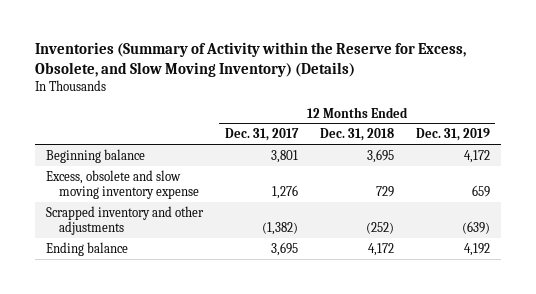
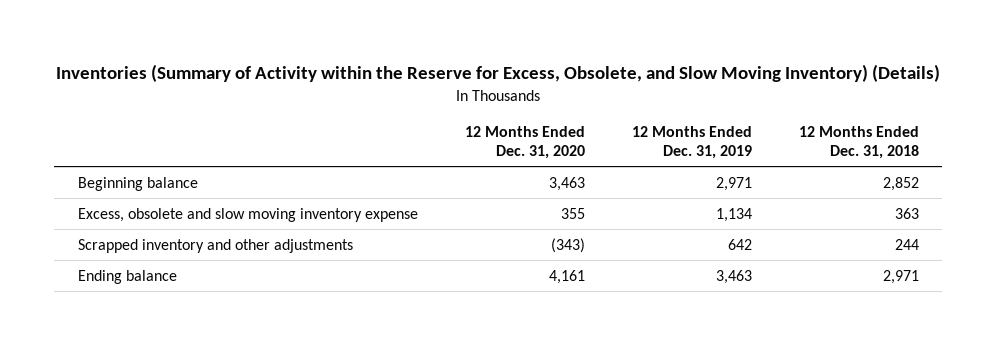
[224,128,299,142] Dec. 31, 2017 -> none
none -> [464,126,585,160] 12 Months Ended Dec. 31, 2020
[366,148,394,163] 3,695 -> [882,176,919,191] 2,852
[463,149,490,163] 4,172 -> [715,176,752,191] 2,971
[375,185,394,197] 729 -> [894,207,919,219] 363
[471,184,490,197] 659 -> [715,207,752,222] 1,134
[365,221,394,234] (252) -> [894,238,919,250] 244
[461,220,490,234] (639) -> [727,238,752,250] 642
[367,242,394,256] 4,172 -> [882,269,919,284] 2,971
[463,242,490,256] 4,192 -> [715,269,752,284] 3,463

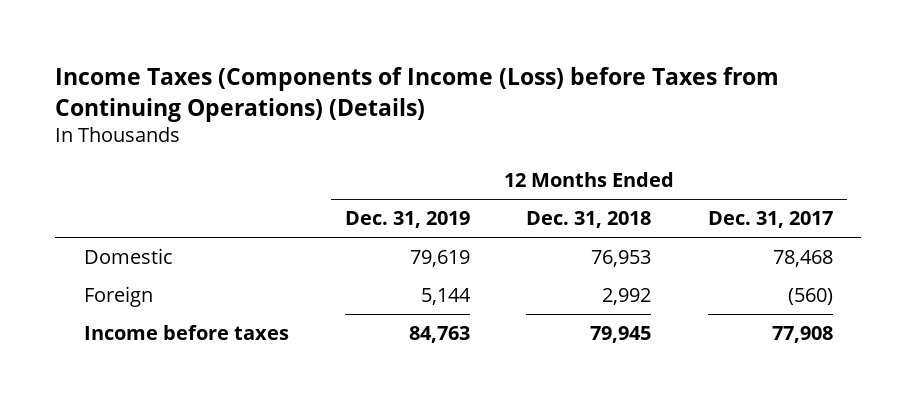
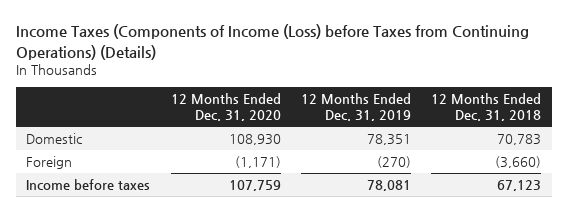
[707,211,833,229] Dec. 31, 2017 -> none
none -> [170,92,281,122] 12 Months Ended Dec. 31, 2020
[409,249,470,267] 79,619 -> [367,133,412,145] 78,351
[591,249,652,267] 76,953 -> [497,133,542,145] 70,783
[420,287,471,305] 5,144 -> [377,155,412,168] (270)
[602,287,652,305] 2,992 -> [495,155,542,168] (3,660)
[408,325,470,343] 84,763 -> [367,179,412,191] 78,081
[590,325,652,343] 79,945 -> [497,179,542,191] 67,123

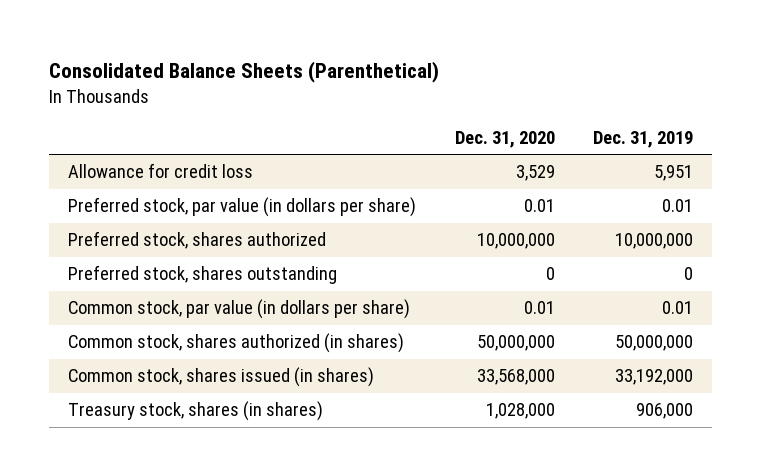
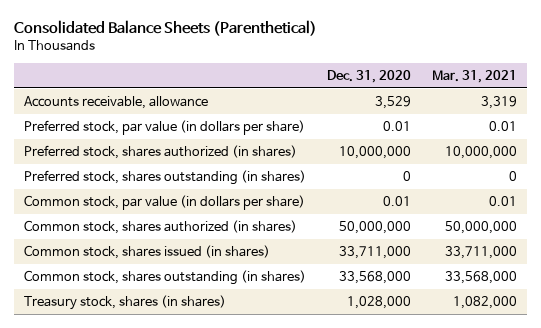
[592,131,693,149] Dec. 31, 2019 -> none
none -> [431,69,517,83] Mar. 31, 2021
[68,163,254,179] Allowance for credit loss -> [23,95,208,109] Accounts receivable, allowance
[68,231,327,250] Preferred stock, shares authorized -> [23,144,297,159] Preferred stock, shares authorized (in shares)
[68,265,338,285] Preferred stock, shares outstanding -> [23,169,306,185] Preferred stock, shares outstanding (in shares)
[476,369,555,386] 33,568,000 -> [338,245,411,259] 33,711,000
none -> [23,269,306,285] Common stock, shares outstanding (in shares)

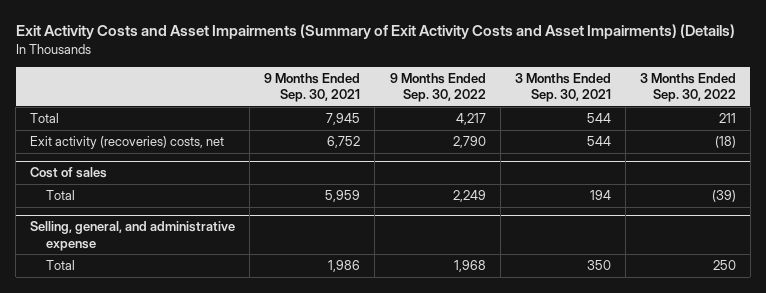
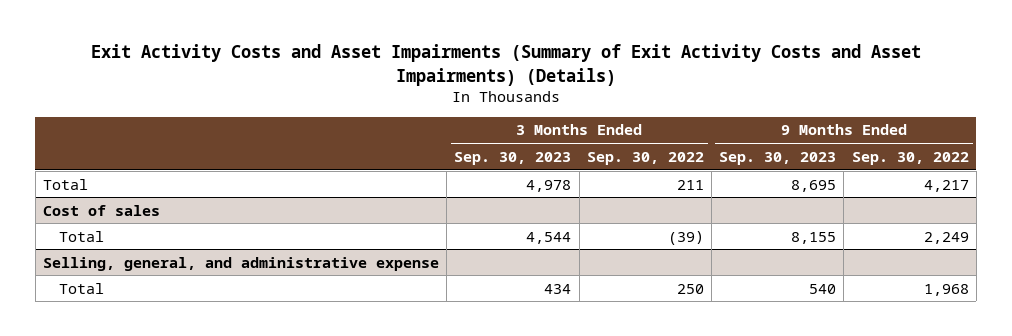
[264,73,361,103] 9 Months Ended Sep. 30, 2021 -> none
[514,73,611,103] 3 Months Ended Sep. 30, 2021 -> none
none -> [454,151,572,165] Sep. 30, 2023
none -> [719,151,837,165] Sep. 30, 2023
[30,136,225,150] Exit activity (recoveries) costs, net -> none

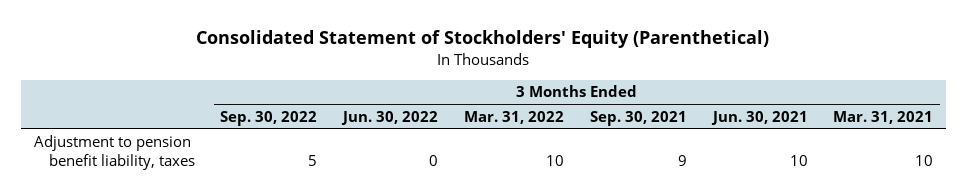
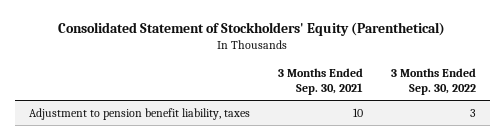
[341,110,439,125] Jun. 30, 2022 -> none
[464,110,565,124] Mar. 31, 2022 -> none
[710,110,808,125] Jun. 30, 2021 -> none
[833,110,934,124] Mar. 31, 2021 -> none
[308,154,318,166] 5 -> [469,108,476,117] 3
[677,154,687,166] 9 -> [352,107,363,117] 10

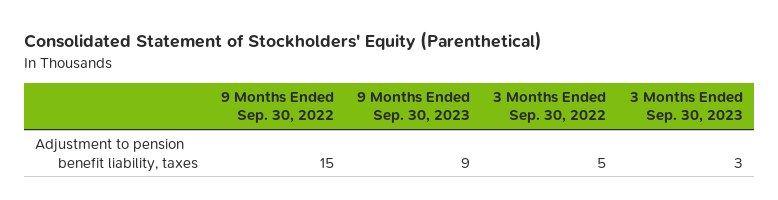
[277,68,363,96] 3 Months Ended Sep. 30, 2021 -> none
none -> [221,90,335,124] 9 Months Ended Sep. 30, 2022
none -> [357,90,471,124] 9 Months Ended Sep. 30, 2023
none -> [628,90,743,124] 3 Months Ended Sep. 30, 2023
[469,108,476,117] 3 -> [597,157,607,168] 5

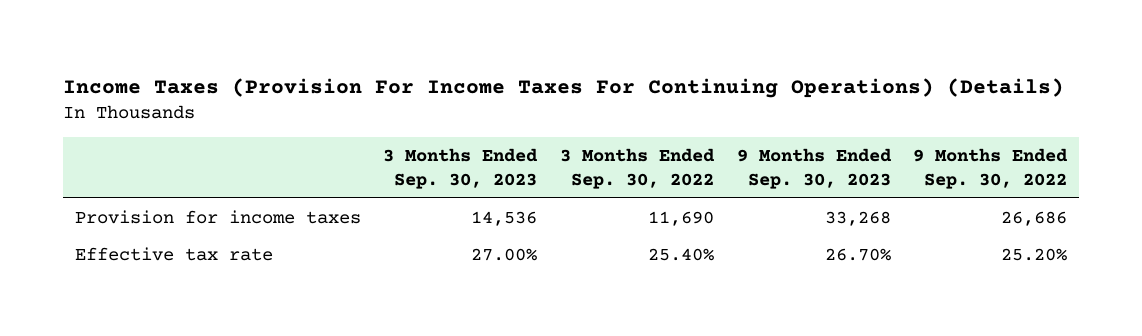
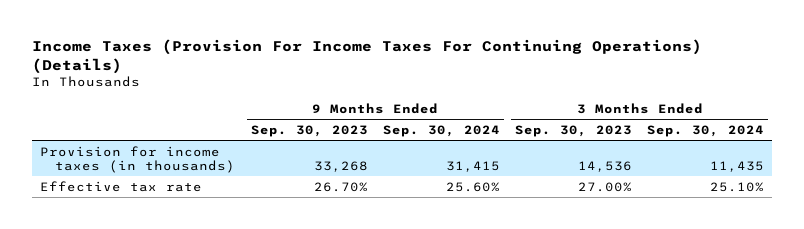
[560,147,716,189] 3 Months Ended Sep. 30, 2022 -> none
[913,147,1069,189] 9 Months Ended Sep. 30, 2022 -> none
none -> [382,125,500,138] Sep. 30, 2024
none -> [647,125,765,138] Sep. 30, 2024
[74,209,361,224] Provision for income taxes -> [39,145,236,173] Provision for income taxes (in thousands)

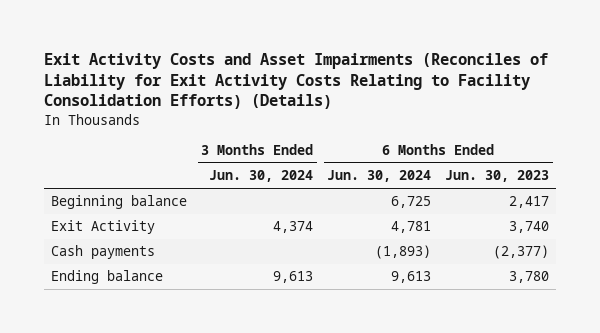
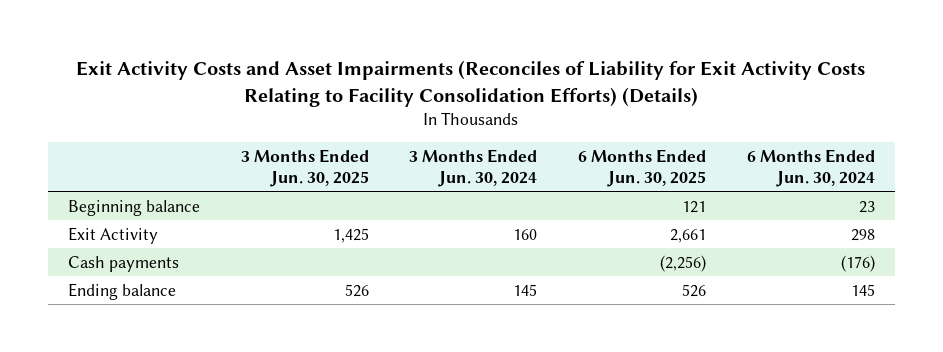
[445,170,550,183] Jun. 30, 2023 -> none
none -> [240,149,369,187] 3 Months Ended Jun. 30, 2025
none -> [578,149,707,187] 6 Months Ended Jun. 30, 2025
[391,196,432,209] 6,725 -> [858,200,875,213] 23
[273,221,314,234] 4,374 -> [513,228,538,240] 160
[391,221,432,234] 4,781 -> [850,228,875,241] 298
[375,245,432,260] (1,893) -> [840,254,875,272] (176)
[273,271,314,284] 9,613 -> [513,283,538,296] 145
[391,271,432,284] 9,613 -> [850,283,875,296] 145

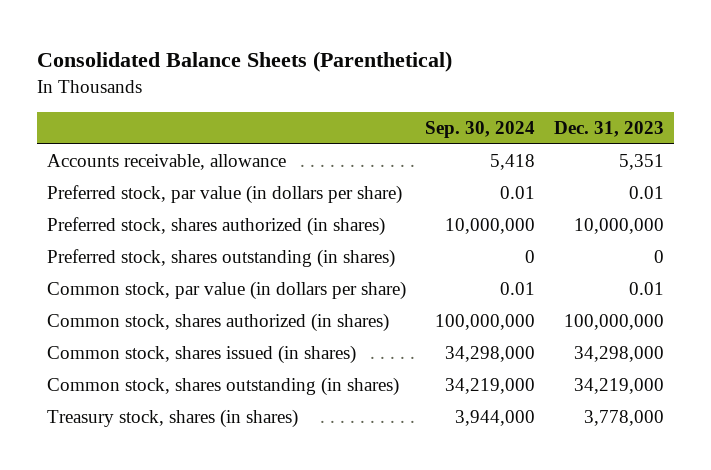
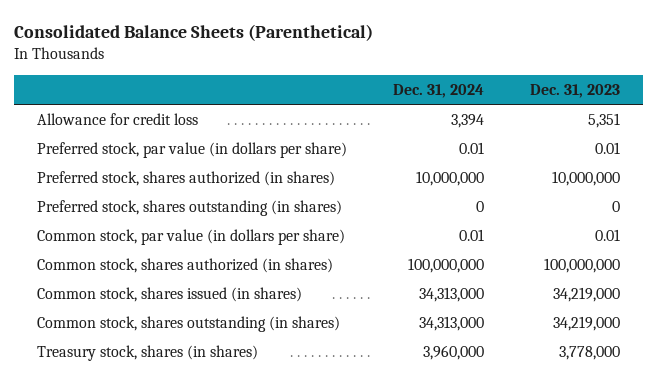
[424,121,535,139] Sep. 30, 2024 -> none
none -> [392,83,484,98] Dec. 31, 2024
[46,154,286,171] Accounts receivable, allowance -> [36,113,198,126] Allowance for credit loss
[574,346,665,363] 34,298,000 -> [552,287,620,303] 34,219,000

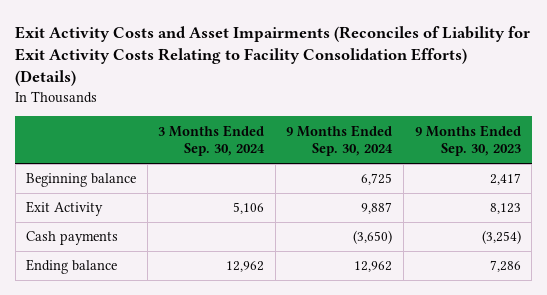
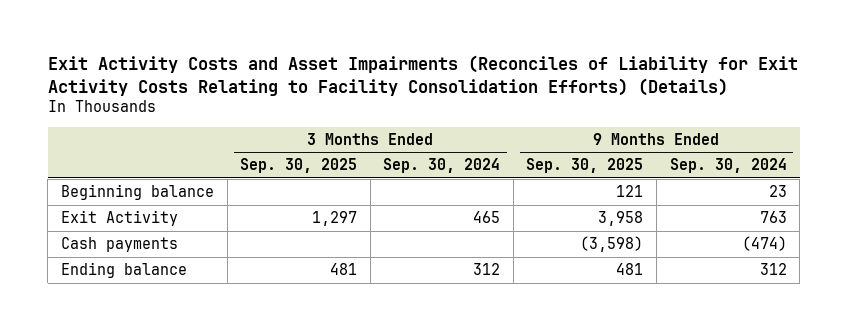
[414,124,521,157] 9 Months Ended Sep. 30, 2023 -> none
none -> [240,158,358,174] Sep. 30, 2025
none -> [526,158,644,174] Sep. 30, 2025
[361,173,393,186] 6,725 -> [768,185,787,198] 23
[233,202,265,215] 5,106 -> [473,211,501,224] 465
[361,202,393,215] 9,887 -> [759,211,787,224] 763
[353,230,393,245] (3,650) -> [741,236,787,252] (474)
[226,261,265,273] 12,962 -> [473,263,501,276] 312
[354,261,393,273] 12,962 -> [759,263,787,276] 312

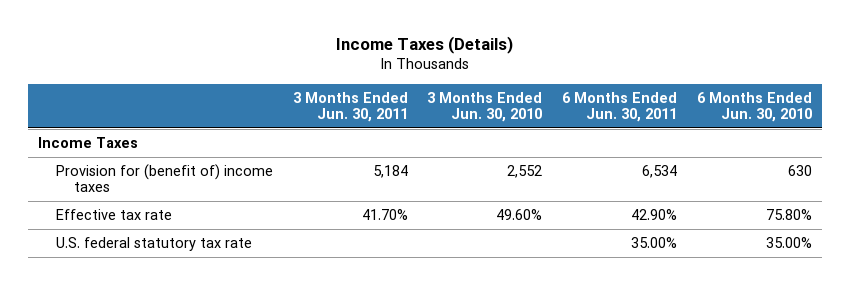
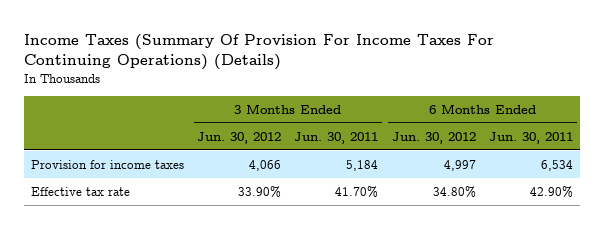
[335,36,513,55] Income Taxes (Details) -> [24,33,495,71] Income Taxes (Summary Of Provision For Income Taxes For Continuing Operations) (Details)
[427,91,543,123] 3 Months Ended Jun. 30, 2010 -> none
[697,91,813,123] 6 Months Ended Jun. 30, 2010 -> none
none -> [197,131,282,144] Jun. 30, 2012
none -> [391,131,476,144] Jun. 30, 2012
[37,136,138,148] Income Taxes -> none
[55,163,273,193] Provision for (benefit of) income taxes -> [30,159,184,169] Provision for income taxes
[55,236,252,251] U.S. federal statutory tax rate -> none

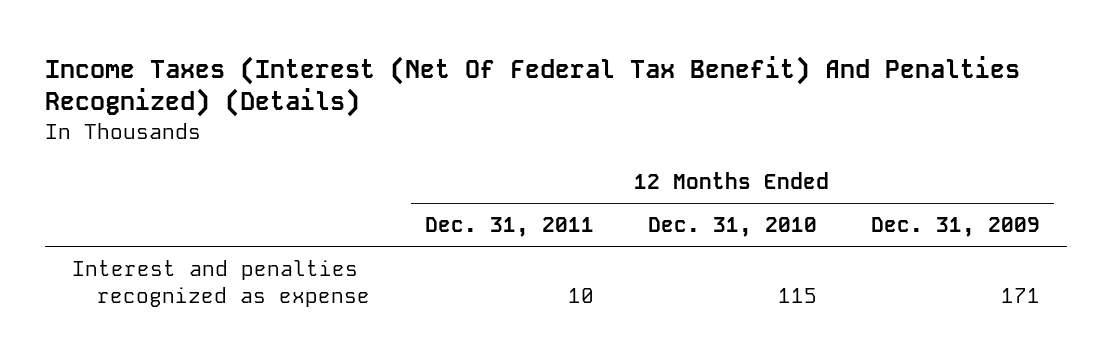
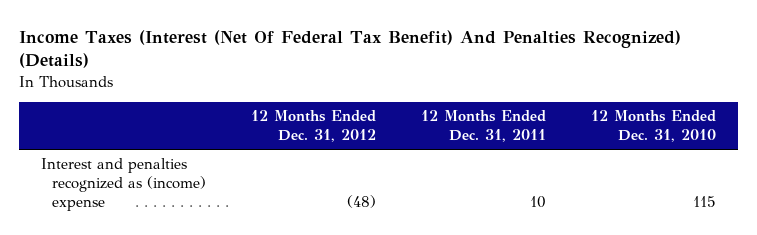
[871,216,1041,237] Dec. 31, 2009 -> none
none -> [251,110,377,143] 12 Months Ended Dec. 31, 2012
[71,259,371,307] Interest and penalties recognized as expense -> [41,158,207,212] Interest and penalties recognized as (income) expense

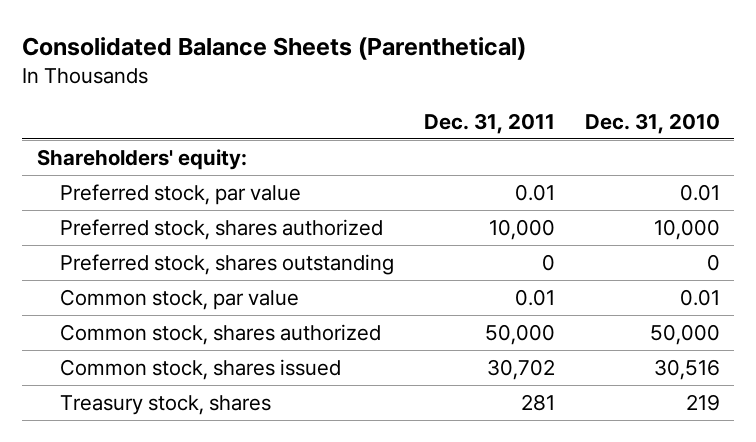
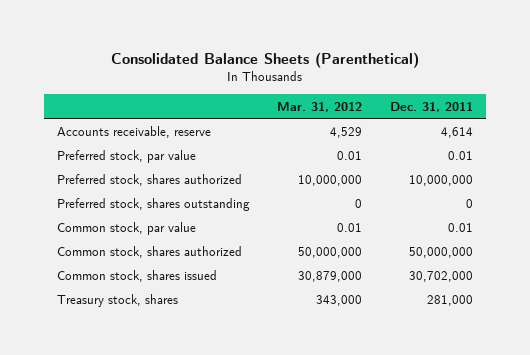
[584,112,720,134] Dec. 31, 2010 -> none
none -> [277,101,363,112] Mar. 31, 2012
[36,148,247,170] Shareholders' equity: -> none
none -> [57,125,212,138] Accounts receivable, reserve
[488,218,555,240] 10,000 -> [408,174,473,186] 10,000,000
[484,323,555,345] 50,000 -> [408,246,473,258] 50,000,000
[486,358,555,380] 30,702 -> [408,270,473,282] 30,702,000
[520,393,555,411] 281 -> [426,294,473,306] 281,000

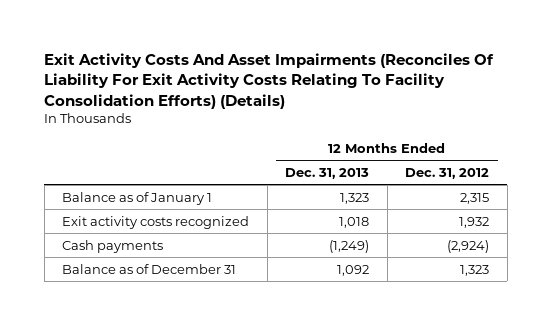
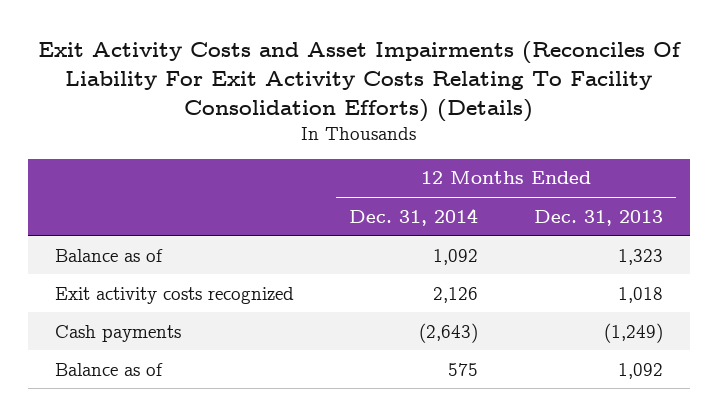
[44,52,495,109] Exit Activity Costs And Asset Impairments (Reconciles Of Liability For Exit Activity Costs Relating To Facility Consolidation Efforts) (Details) -> [37,40,681,122] Exit Activity Costs and Asset Impairments (Reconciles Of Liability For Exit Activity Costs Relating To Facility Consolidation Efforts) (Details)
[405,167,490,179] Dec. 31, 2012 -> none
none -> [349,207,479,226] Dec. 31, 2014
[62,191,213,205] Balance as of January 1 -> [55,248,164,262] Balance as of
[62,263,237,274] Balance as of December 31 -> [55,362,164,376] Balance as of

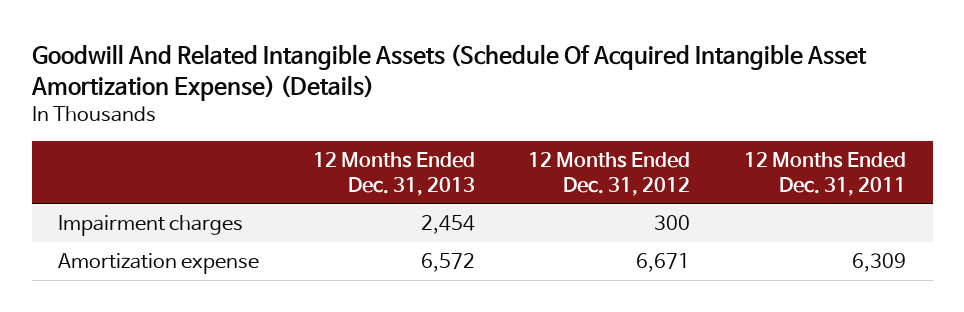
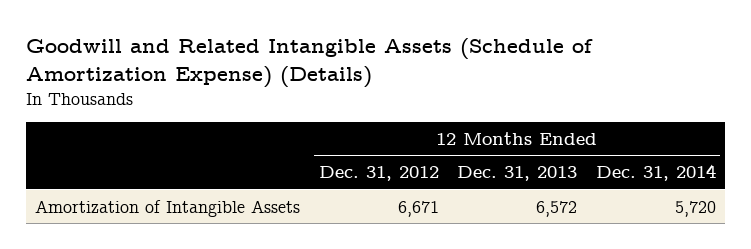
[30,43,867,101] Goodwill And Related Intangible Assets (Schedule Of Acquired Intangible Asset Amortization Expense) (Details) -> [25,38,593,88] Goodwill and Related Intangible Assets (Schedule of Amortization Expense) (Details)
[743,152,906,196] 12 Months Ended Dec. 31, 2011 -> none
none -> [595,164,716,182] Dec. 31, 2014
[58,215,244,237] Impairment charges -> none
[58,253,260,275] Amortization expense -> [35,199,301,217] Amortization of Intangible Assets

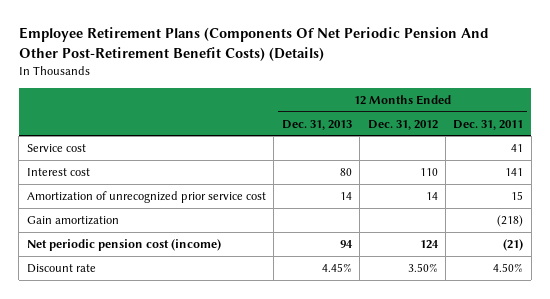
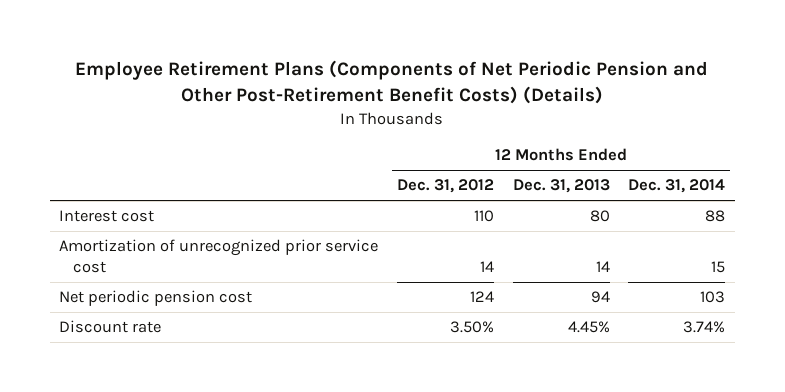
[18,27,489,62] Employee Retirement Plans (Components Of Net Periodic Pension And Other Post-Retirement Benefit Costs) (Details) -> [75,60,709,105] Employee Retirement Plans (Components of Net Periodic Pension and Other Post-Retirement Benefit Costs) (Details)
[453,119,524,130] Dec. 31, 2011 -> none
none -> [628,179,726,194] Dec. 31, 2014
[26,143,86,152] Service cost -> none
[26,215,119,225] Gain amortization -> none
[26,238,221,251] Net periodic pension cost (income) -> [59,290,253,307] Net periodic pension cost

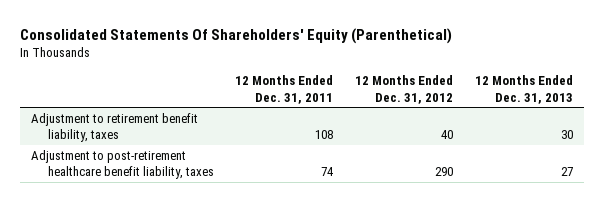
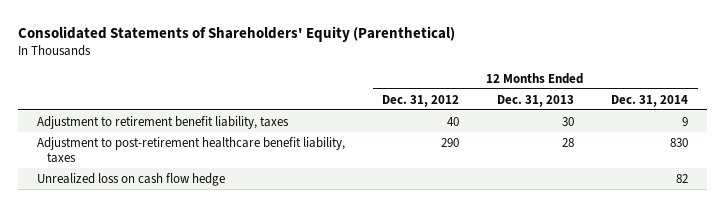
[19,27,452,44] Consolidated Statements Of Shareholders' Equity (Parenthetical) -> [17,26,455,43] Consolidated Statements of Shareholders' Equity (Parenthetical)
[235,75,334,104] 12 Months Ended Dec. 31, 2011 -> none
none -> [611,94,689,107] Dec. 31, 2014
[560,167,573,177] 27 -> [561,137,574,147] 28
none -> [36,172,225,186] Unrealized loss on cash flow hedge

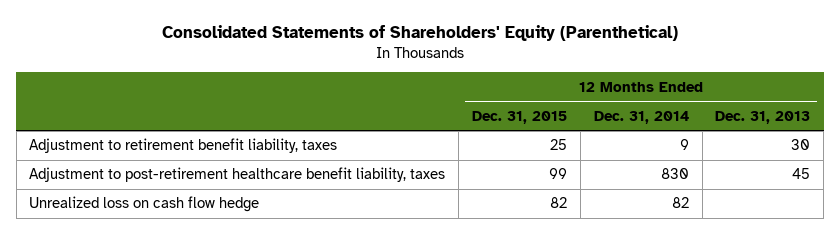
[382,94,460,107] Dec. 31, 2012 -> none
none -> [472,110,568,124] Dec. 31, 2015
[561,137,574,147] 28 -> [792,168,811,180] 45

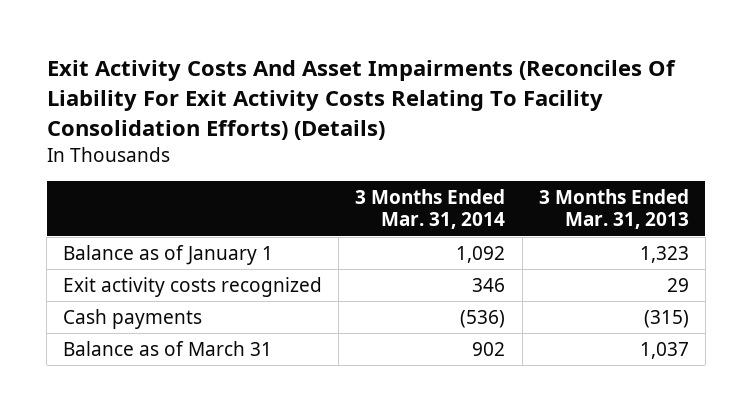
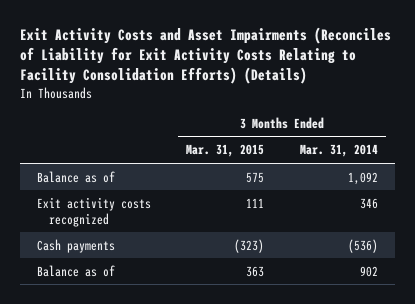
[46,60,676,140] Exit Activity Costs And Asset Impairments (Reconciles Of Liability For Exit Activity Costs Relating To Facility Consolidation Efforts) (Details) -> [19,26,391,85] Exit Activity Costs and Asset Impairments (Reconciles of Liability for Exit Activity Costs Relating to Facility Consolidation Efforts) (Details)
[538,188,689,230] 3 Months Ended Mar. 31, 2013 -> none
none -> [186,144,265,158] Mar. 31, 2015
[63,244,274,265] Balance as of January 1 -> [37,170,116,183] Balance as of
[63,340,273,356] Balance as of March 31 -> [37,264,116,277] Balance as of

